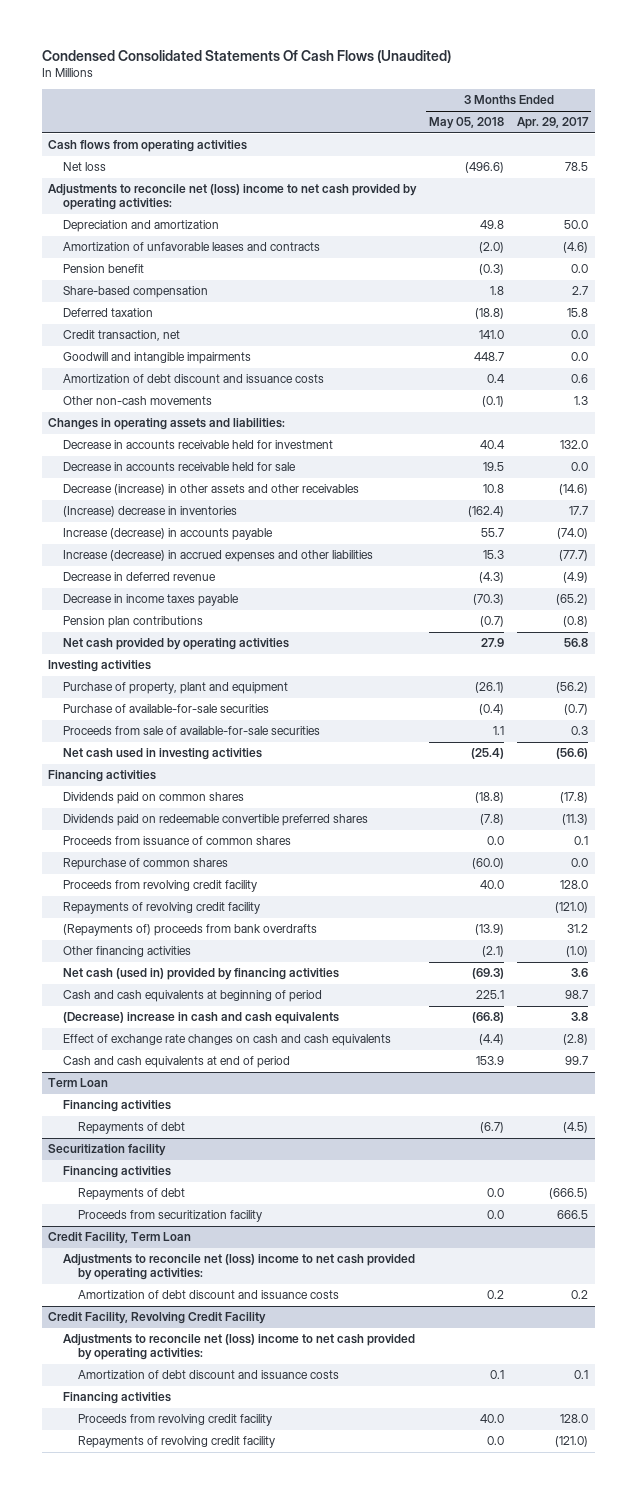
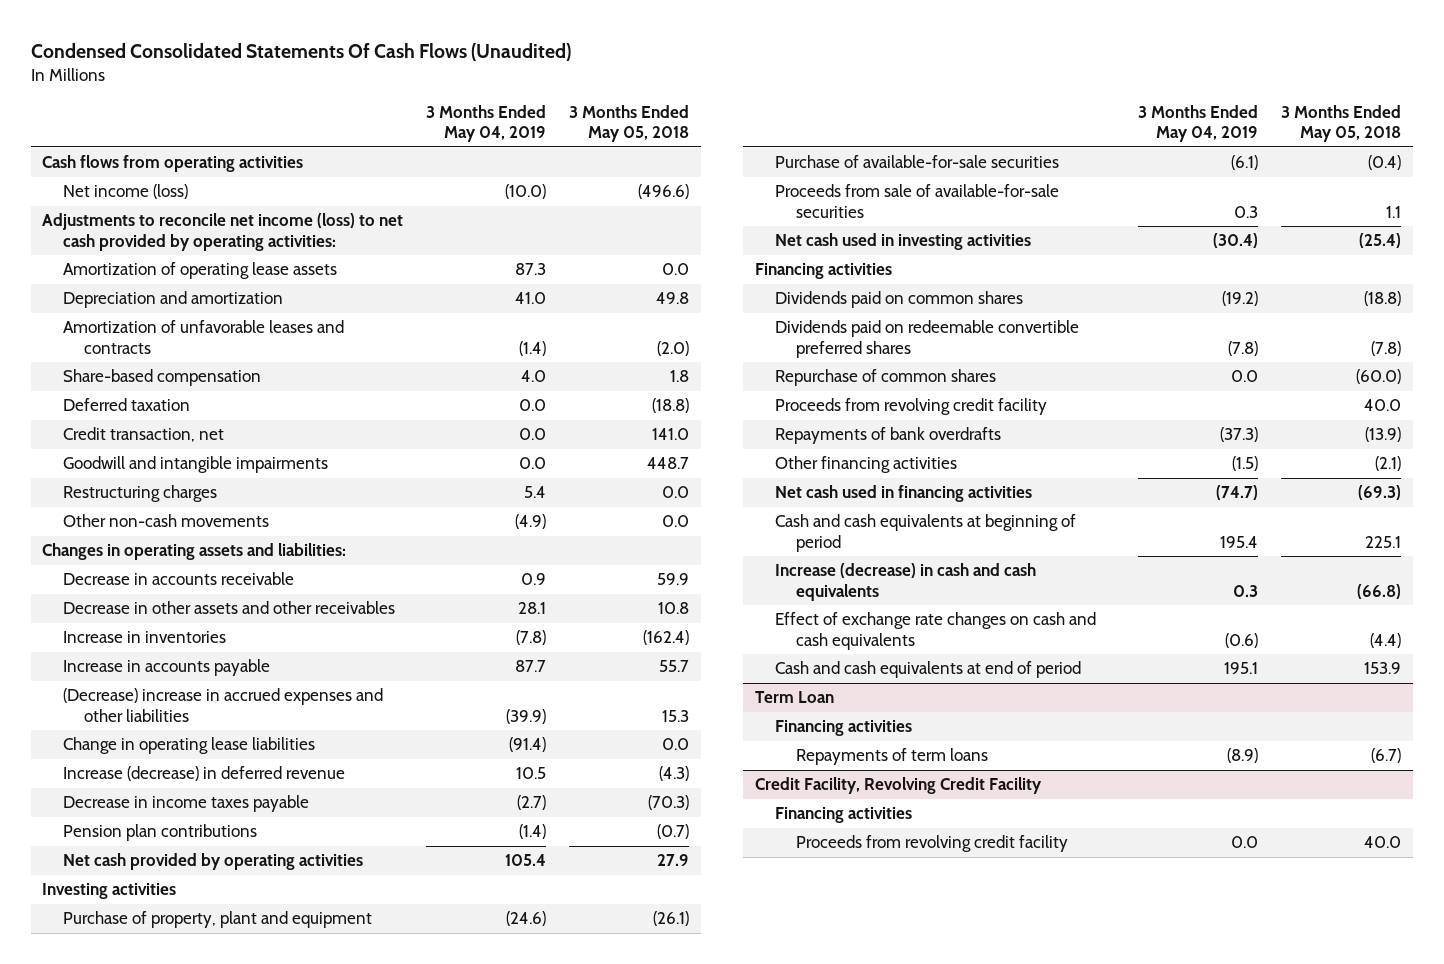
[517,117,590,130] Apr. 29, 2017 -> none
none -> [426,105,547,143] 3 Months Ended May 04, 2019
[62,162,106,172] Net loss -> [63,184,189,200] Net income (loss)
[48,184,418,211] Adjustments to reconcile net (loss) income to net cash provided by operating activities: -> [42,213,404,251] Adjustments to reconcile net income (loss) to net cash provided by operating activities:
none -> [63,262,338,280] Amortization of operating lease assets
[62,264,144,274] Pension benefit -> none
[62,374,324,384] Amortization of debt discount and issuance costs -> none
none -> [63,485,218,503] Restructuring charges
[482,396,505,408] (0.1) -> [662,515,690,528] 0.0
[62,462,296,472] Decrease in accounts receivable held for sale -> none
[62,440,333,450] Decrease in accounts receivable held for investment -> [63,572,295,586] Decrease in accounts receivable
[480,440,506,450] 40.4 -> [657,573,690,586] 59.9
[62,484,359,496] Decrease (increase) in other assets and other receivables -> [63,601,396,615] Decrease in other assets and other receivables
[62,506,237,518] (Increase) decrease in inventories -> [63,631,227,644] Increase in inventories
[62,528,273,541] Increase (decrease) in accounts payable -> [63,659,271,677] Increase in accounts payable
[62,550,373,563] Increase (decrease) in accrued expenses and other liabilities -> [63,688,384,722] (Decrease) increase in accrued expenses and other liabilities
none -> [63,737,316,755] Change in operating lease liabilities
[62,572,216,582] Decrease in deferred revenue -> [63,766,346,782] Increase (decrease) in deferred revenue
[62,836,291,846] Proceeds from issuance of common shares -> none
[62,902,260,915] Repayments of revolving credit facility -> none
[62,924,317,937] (Repayments of) proceeds from bank overdrafts -> [775,427,1002,445] Repayments of bank overdrafts
[62,968,339,981] Net cash (used in) provided by financing activities -> [775,485,1033,503] Net cash used in financing activities
[62,1012,339,1025] (Decrease) increase in cash and cash equivalents -> [775,563,1037,601] Increase (decrease) in cash and cash equivalents
[48,1144,167,1157] Securitization facility -> none
[62,1166,171,1179] Financing activities -> none
[77,1188,185,1201] Repayments of debt -> none
[77,1210,262,1223] Proceeds from securitization facility -> none
[48,1232,192,1245] Credit Facility, Term Loan -> none
[62,1254,415,1281] Adjustments to reconcile net (loss) income to net cash provided by operating activities: -> none
[77,1290,339,1300] Amortization of debt discount and issuance costs -> none
[77,1122,185,1135] Repayments of debt -> [796,748,989,766] Repayments of term loans
[62,1334,415,1361] Adjustments to reconcile net (loss) income to net cash provided by operating activities: -> none
[77,1370,339,1380] Amortization of debt discount and issuance costs -> none
[77,1436,275,1449] Repayments of revolving credit facility -> none

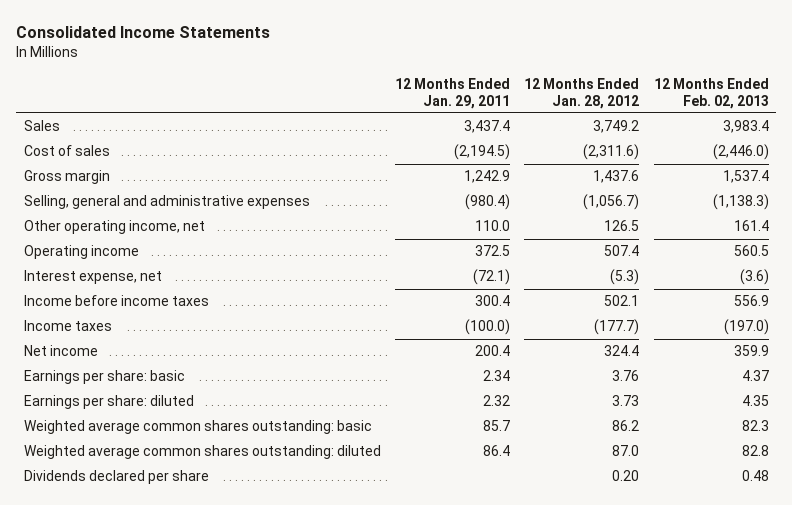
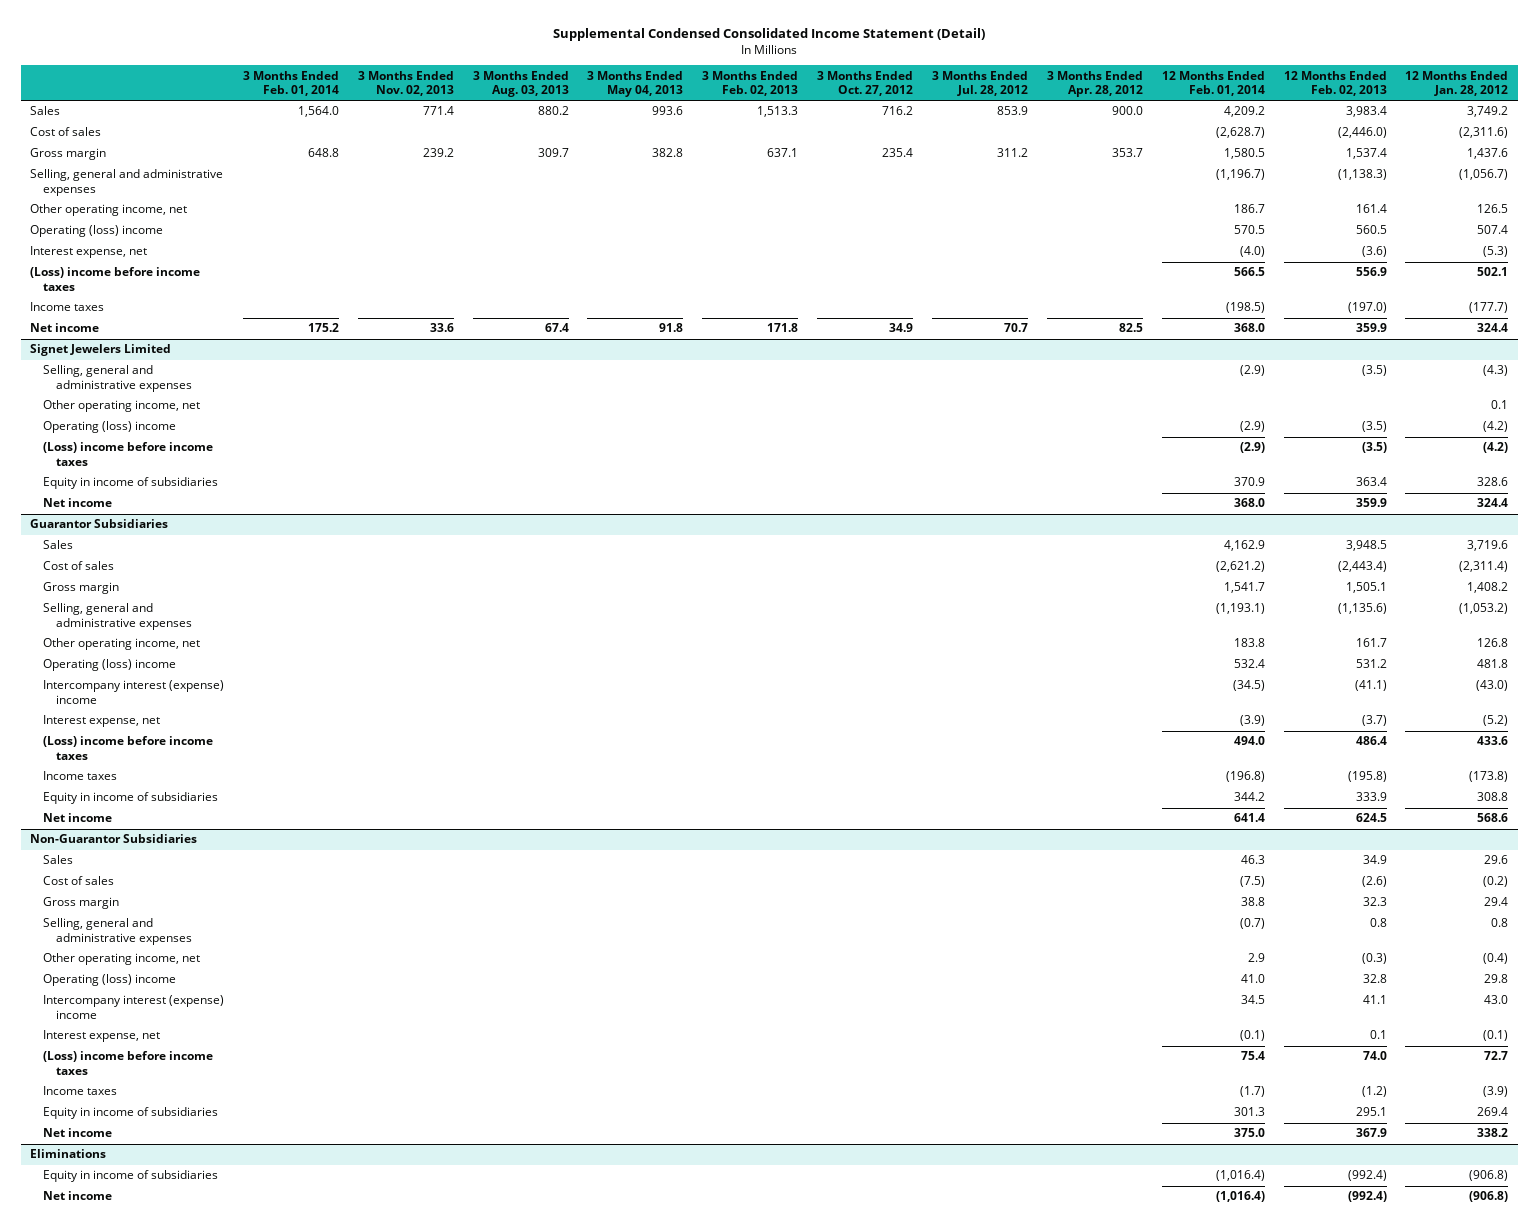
[16,26,271,39] Consolidated Income Statements -> [553,28,986,42] Supplemental Condensed Consolidated Income Statement (Detail)
[394,78,510,109] 12 Months Ended Jan. 29, 2011 -> none
none -> [242,70,339,96] 3 Months Ended Feb. 01, 2014
none -> [357,70,454,96] 3 Months Ended Nov. 02, 2013
none -> [472,70,569,97] 3 Months Ended Aug. 03, 2013
none -> [587,70,684,97] 3 Months Ended May 04, 2013
none -> [702,70,799,96] 3 Months Ended Feb. 02, 2013
none -> [817,70,914,96] 3 Months Ended Oct. 27, 2012
none -> [932,70,1029,96] 3 Months Ended Jul. 28, 2012
none -> [1046,70,1143,97] 3 Months Ended Apr. 28, 2012
none -> [1161,70,1265,96] 12 Months Ended Feb. 01, 2014
[23,245,139,260] Operating income -> [30,225,164,238] Operating (loss) income
[23,295,209,307] Income before income taxes -> [30,267,201,291] (Loss) income before income taxes
[23,370,185,385] Earnings per share: basic -> none
[23,395,194,410] Earnings per share: diluted -> none
[23,420,372,435] Weighted average common shares outstanding: basic -> none
[23,445,381,460] Weighted average common shares outstanding: diluted -> none
[23,470,209,485] Dividends declared per share -> none
none -> [30,344,172,357] Signet Jewelers Limited
none -> [43,365,193,392] Selling, general and administrative expenses
none -> [43,400,201,413] Other operating income, net
none -> [43,421,177,434] Operating (loss) income
none -> [43,442,214,466] (Loss) income before income taxes
none -> [43,477,219,490] Equity in income of subsidiaries
none -> [43,498,113,508] Net income
none -> [30,519,169,529] Guarantor Subsidiaries
none -> [43,540,74,550] Sales
none -> [43,561,115,571] Cost of sales
none -> [43,582,120,595] Gross margin
none -> [43,603,193,630] Selling, general and administrative expenses
none -> [43,638,201,651] Other operating income, net
none -> [43,659,177,672] Operating (loss) income
none -> [43,680,225,704] Intercompany interest (expense) income
none -> [43,715,161,728] Interest expense, net
none -> [43,736,214,760] (Loss) income before income taxes
none -> [43,771,118,781] Income taxes
none -> [43,792,219,805] Equity in income of subsidiaries
none -> [43,813,113,823] Net income
none -> [30,834,198,844] Non-Guarantor Subsidiaries
none -> [43,855,74,865] Sales
none -> [43,876,115,886] Cost of sales
none -> [43,897,120,910] Gross margin
none -> [43,918,193,945] Selling, general and administrative expenses
none -> [43,953,201,966] Other operating income, net
none -> [43,974,177,987] Operating (loss) income
none -> [43,995,225,1019] Intercompany interest (expense) income
none -> [43,1030,161,1043] Interest expense, net
none -> [43,1051,214,1075] (Loss) income before income taxes
none -> [43,1086,118,1096] Income taxes
none -> [43,1107,219,1120] Equity in income of subsidiaries
none -> [43,1128,113,1138] Net income
none -> [30,1149,107,1159] Eliminations
none -> [43,1170,219,1183] Equity in income of subsidiaries
none -> [43,1191,113,1201] Net income

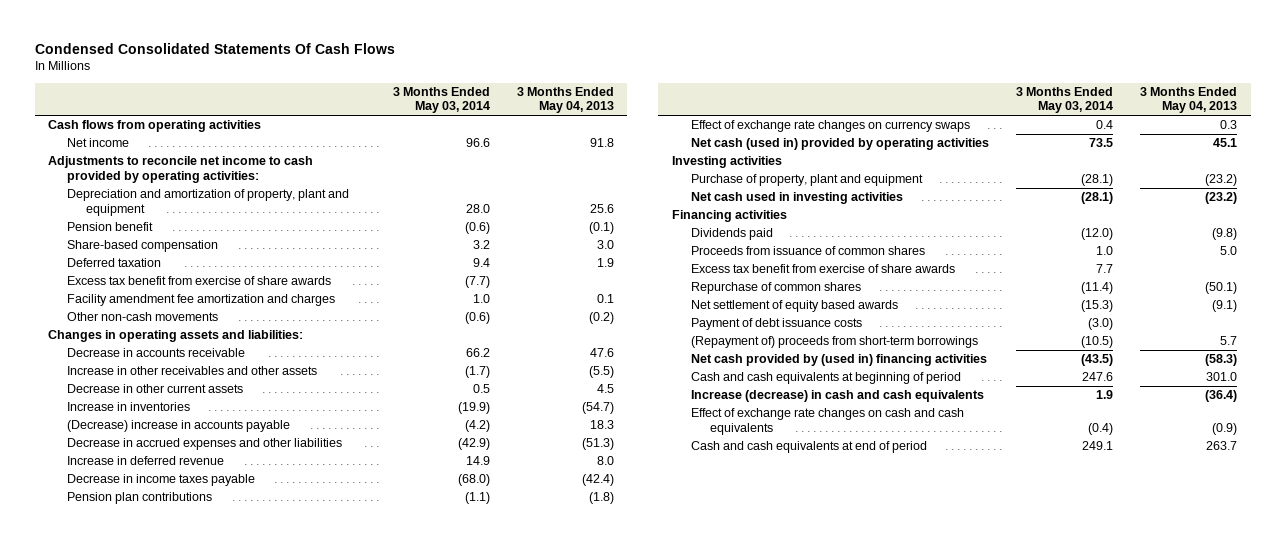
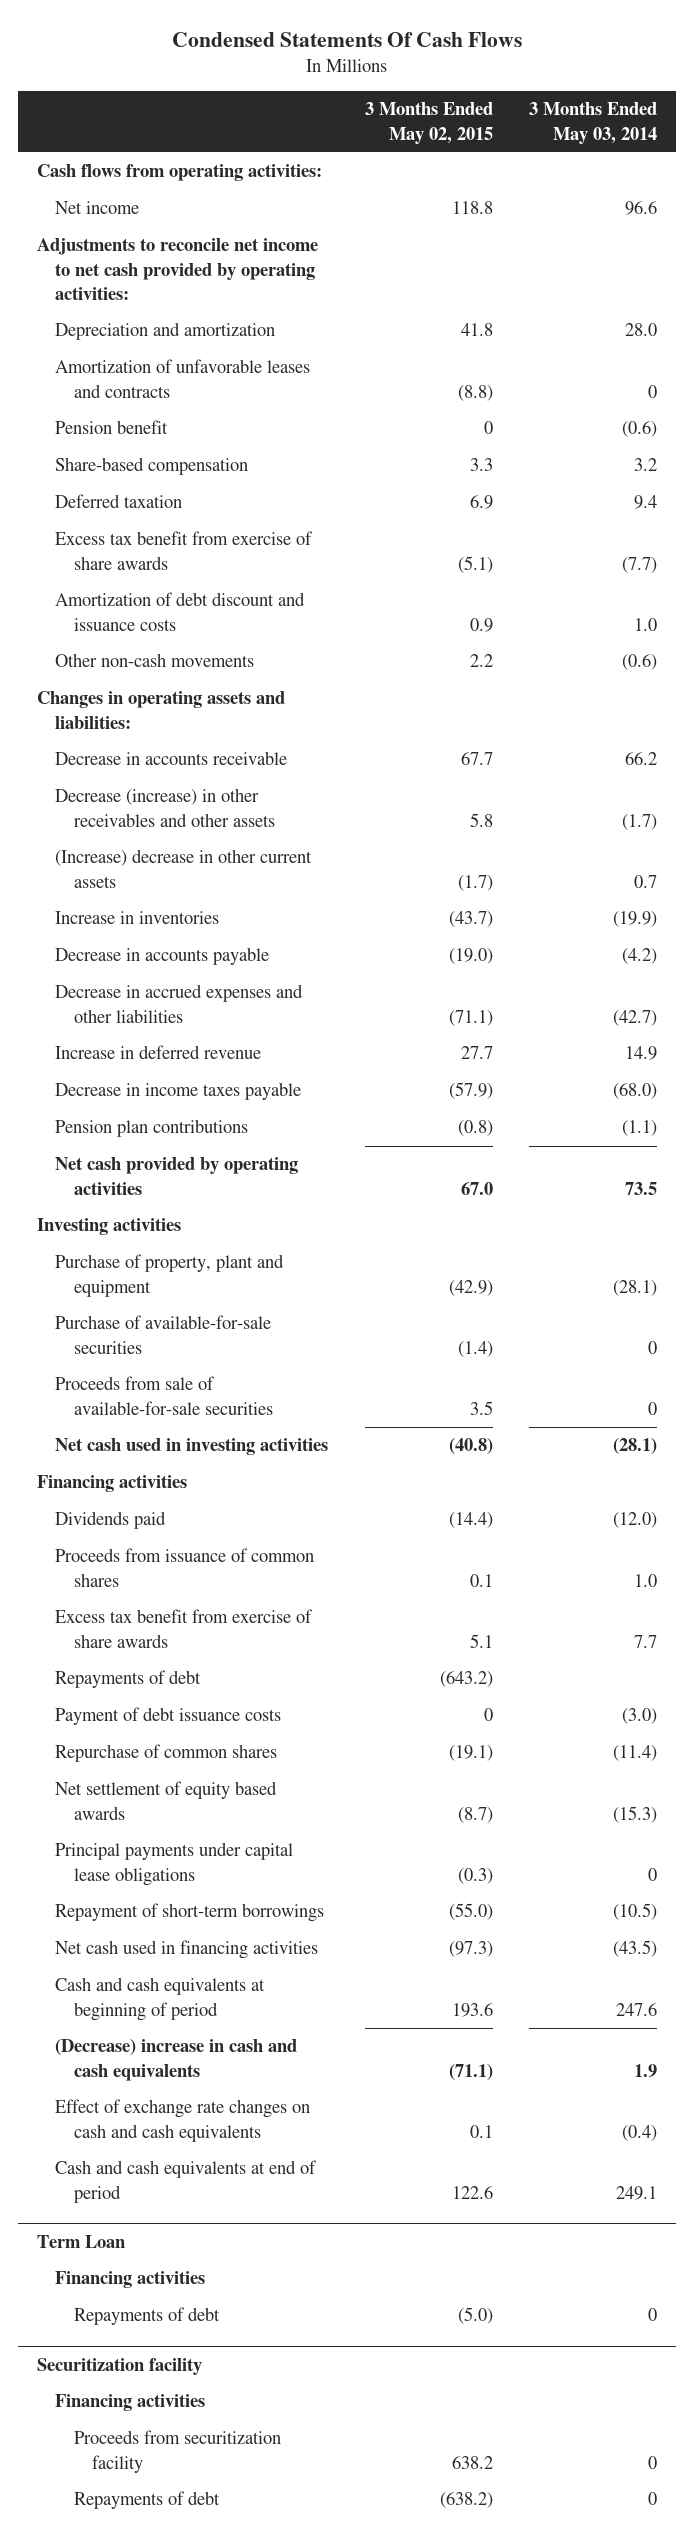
[34,42,395,54] Condensed Consolidated Statements Of Cash Flows -> [171,32,522,48] Condensed Statements Of Cash Flows
[516,86,614,114] 3 Months Ended May 04, 2013 -> none
none -> [364,102,493,144] 3 Months Ended May 02, 2015
[48,120,262,133] Cash flows from operating activities -> [36,164,322,182] Cash flows from operating activities:
[48,156,314,183] Adjustments to reconcile net income to cash provided by operating activities: -> [36,238,318,300] Adjustments to reconcile net income to net cash provided by operating activities:
[67,189,350,216] Depreciation and amortization of property, plant and equipment -> [55,322,276,341] Depreciation and amortization
none -> [55,359,311,398] Amortization of unfavorable leases and contracts
[67,294,336,307] Facility amendment fee amortization and charges -> [55,592,306,631] Amortization of debt discount and issuance costs
[67,366,318,376] Increase in other receivables and other assets -> [55,788,275,827] Decrease (increase) in other receivables and other assets
[67,384,244,394] Decrease in other current assets -> [55,849,313,888] (Increase) decrease in other current assets
[472,384,490,394] 0.5 -> [634,874,658,888] 0.7
[67,420,291,433] (Decrease) increase in accounts payable -> [55,947,270,966] Decrease in accounts payable
[457,438,490,451] (42.9) -> [613,1009,658,1026] (42.7)
[690,120,970,133] Effect of exchange rate changes on currency swaps -> none
[690,138,989,151] Net cash (used in) provided by operating activities -> [55,1157,299,1195] Net cash provided by operating activities
none -> [55,1315,272,1354] Purchase of available-for-sale securities
none -> [55,1376,273,1415] Proceeds from sale of available-for-sale securities
none -> [55,1670,202,1689] Repayments of debt
[690,318,862,331] Payment of debt issuance costs -> [55,1707,282,1726] Payment of debt issuance costs
none -> [55,1842,294,1886] Principal payments under capital lease obligations
[690,336,978,349] (Repayment of) proceeds from short-term borrowings -> [55,1903,325,1923] Repayment of short-term borrowings
[690,354,987,367] Net cash provided by (used in) financing activities -> [55,1940,319,1960] Net cash used in financing activities
[690,390,984,403] Increase (decrease) in cash and cash equivalents -> [55,2039,298,2081] (Decrease) increase in cash and cash equivalents
none -> [36,2234,125,2248] Term Loan
none -> [55,2271,206,2289] Financing activities
none -> [73,2307,220,2326] Repayments of debt
none -> [36,2357,202,2375] Securitization facility
none -> [55,2394,206,2412] Financing activities
none -> [73,2430,281,2473] Proceeds from securitization facility
none -> [73,2491,220,2510] Repayments of debt

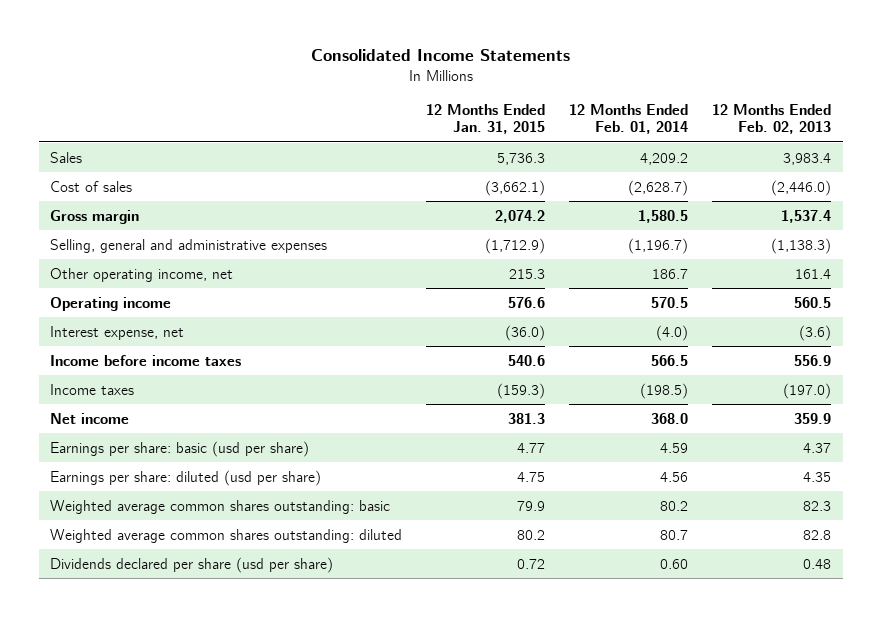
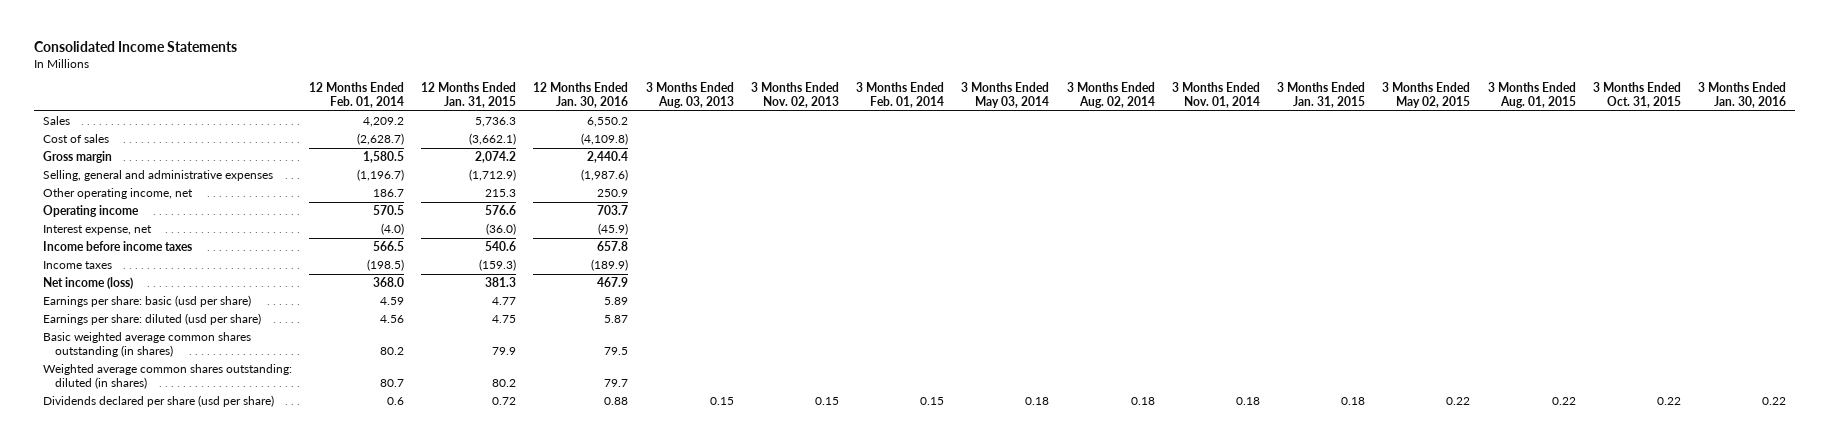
[711,103,831,135] 12 Months Ended Feb. 02, 2013 -> none
none -> [533,82,629,109] 12 Months Ended Jan. 30, 2016
none -> [645,82,734,109] 3 Months Ended Aug. 03, 2013
none -> [750,82,839,109] 3 Months Ended Nov. 02, 2013
none -> [856,82,945,109] 3 Months Ended Feb. 01, 2014
none -> [961,82,1050,109] 3 Months Ended May 03, 2014
none -> [1066,82,1155,109] 3 Months Ended Aug. 02, 2014
none -> [1171,82,1260,109] 3 Months Ended Nov. 01, 2014
none -> [1277,82,1366,109] 3 Months Ended Jan. 31, 2015
none -> [1382,82,1471,109] 3 Months Ended May 02, 2015
none -> [1487,82,1576,109] 3 Months Ended Aug. 01, 2015
none -> [1592,82,1681,109] 3 Months Ended Oct. 31, 2015
none -> [1698,82,1787,109] 3 Months Ended Jan. 30, 2016
[50,412,130,424] Net income -> [42,277,133,290] Net income (loss)
[50,499,391,514] Weighted average common shares outstanding: basic -> [42,332,251,357] Basic weighted average common shares outstanding (in shares)
[50,528,403,543] Weighted average common shares outstanding: diluted -> [42,364,292,389] Weighted average common shares outstanding: diluted (in shares)
[660,558,689,569] 0.60 -> [386,397,404,406] 0.6

